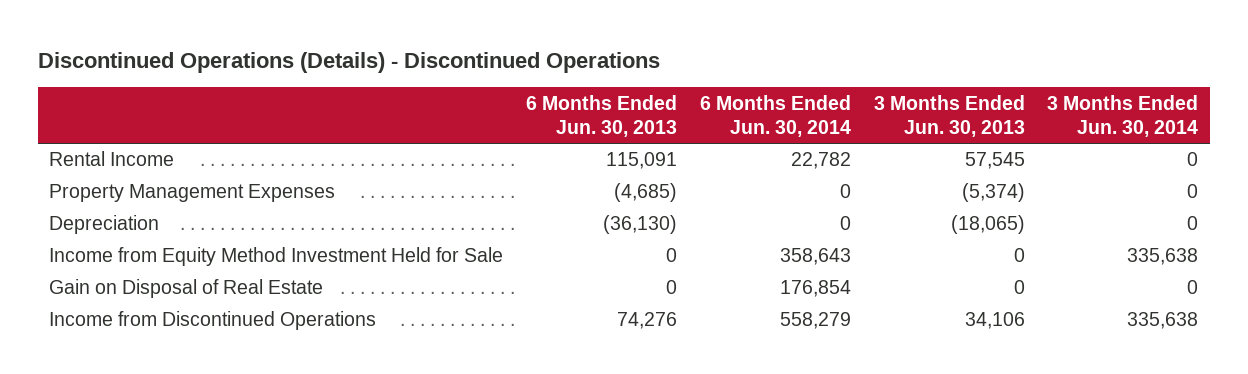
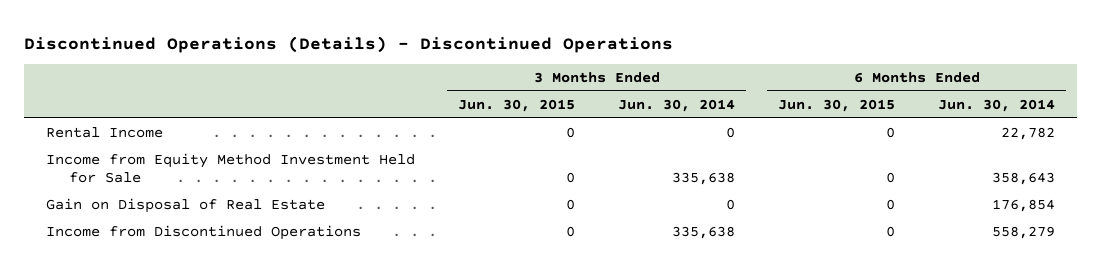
[526,94,678,138] 6 Months Ended Jun. 30, 2013 -> none
[873,94,1025,138] 3 Months Ended Jun. 30, 2013 -> none
none -> [458,98,576,112] Jun. 30, 2015
none -> [778,98,896,112] Jun. 30, 2015
[49,184,336,203] Property Management Expenses -> none
[49,215,160,235] Depreciation -> none

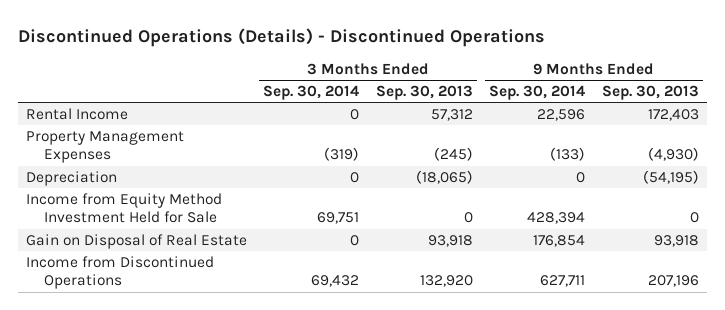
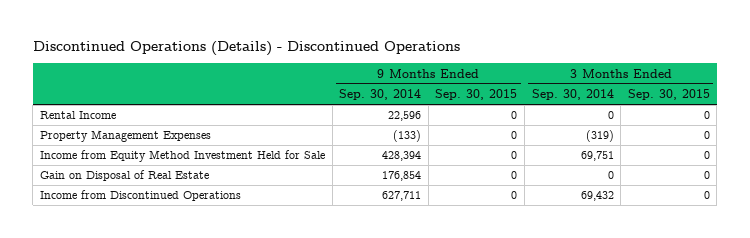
[375,85,473,101] Sep. 30, 2013 -> none
[601,85,699,101] Sep. 30, 2013 -> none
none -> [435,89,518,101] Sep. 30, 2015
none -> [627,89,710,101] Sep. 30, 2015
[25,171,117,187] Depreciation -> none

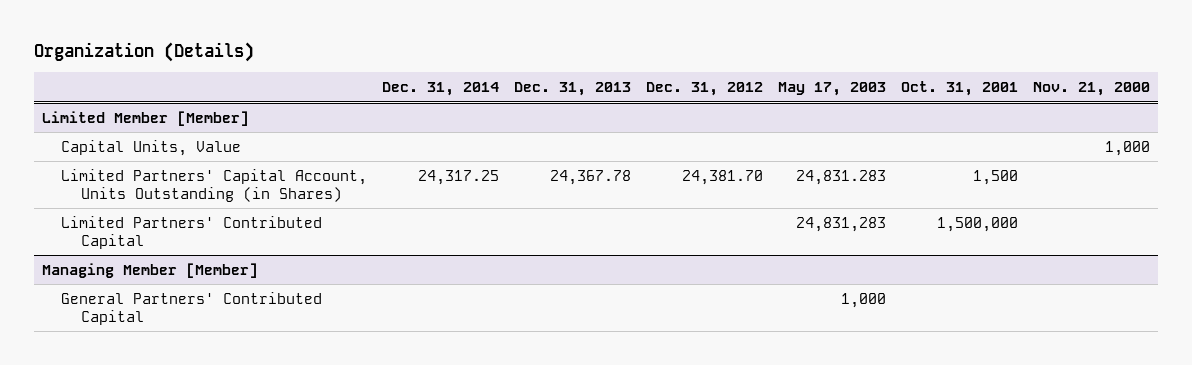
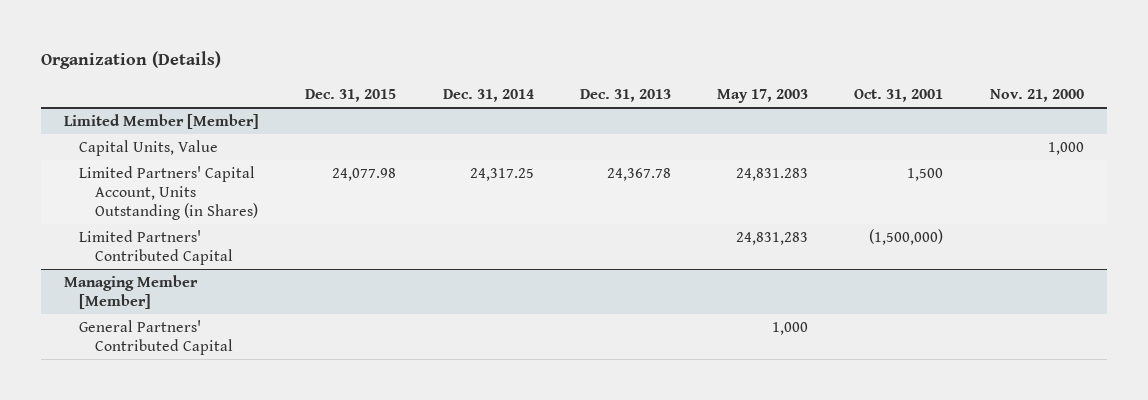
[646,82,764,97] Dec. 31, 2012 -> none
none -> [305,89,397,103] Dec. 31, 2015
[937,216,1019,232] 1,500,000 -> [869,228,944,245] (1,500,000)

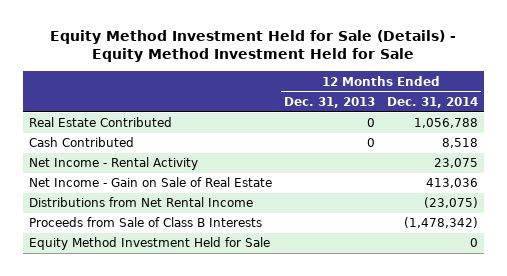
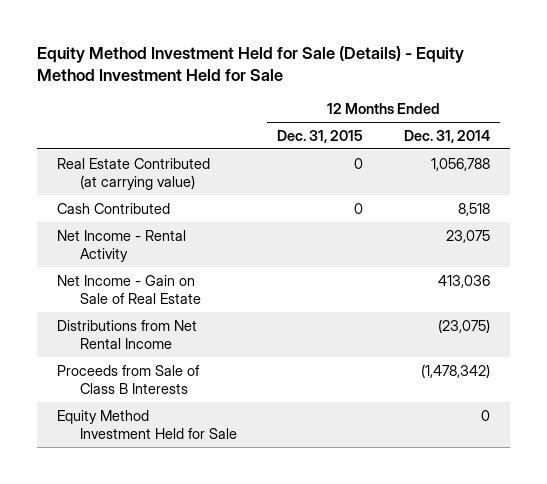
[283,96,375,108] Dec. 31, 2013 -> none
none -> [277,129,364,143] Dec. 31, 2015
[28,117,172,128] Real Estate Contributed -> [57,157,211,190] Real Estate Contributed (at carrying value)

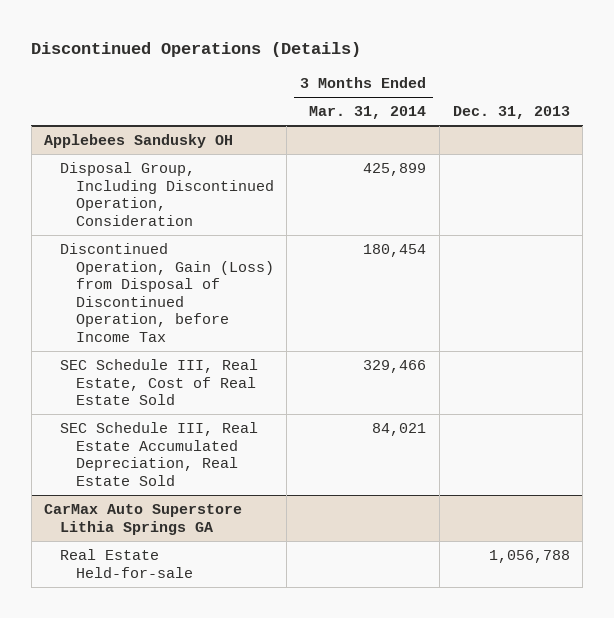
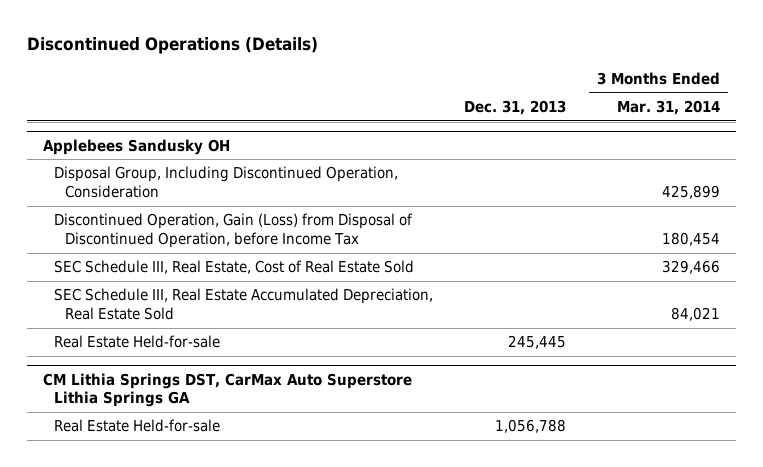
none -> [54,335,221,349] Real Estate Held-for-sale
[44,503,243,535] CarMax Auto Superstore Lithia Springs GA -> [42,372,412,408] CM Lithia Springs DST, CarMax Auto Superstore Lithia Springs GA

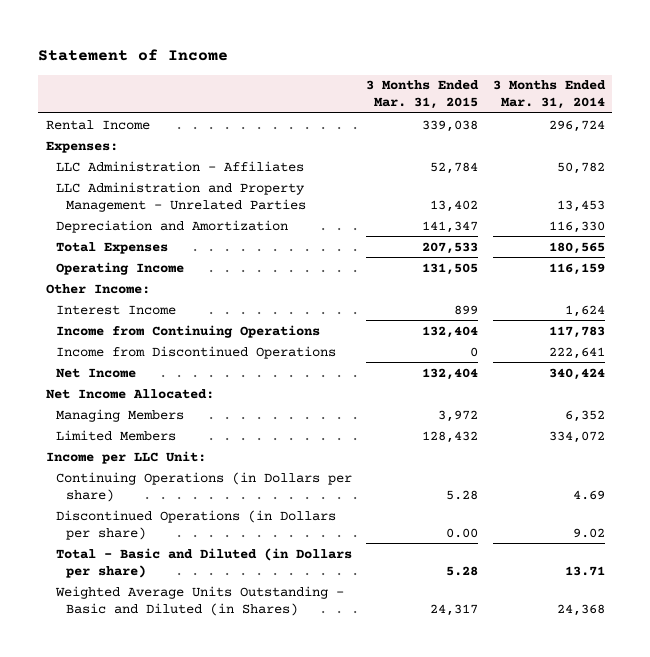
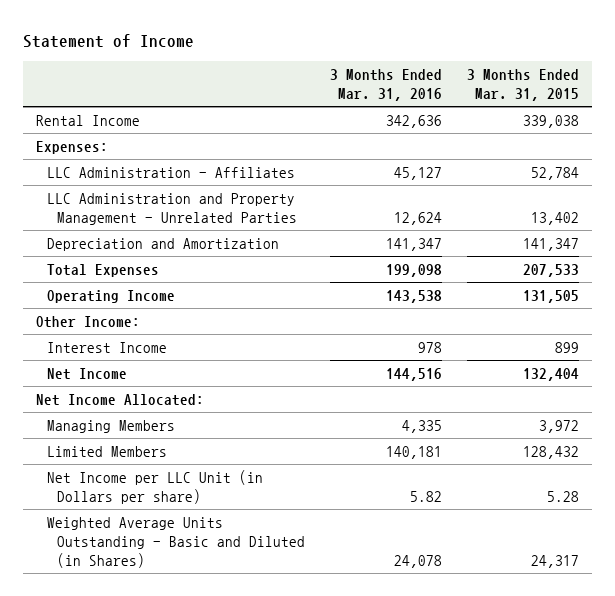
[492,80,606,110] 3 Months Ended Mar. 31, 2014 -> none
none -> [330,68,443,101] 3 Months Ended Mar. 31, 2016
[55,324,320,338] Income from Continuing Operations -> none
[55,345,336,359] Income from Discontinued Operations -> none
[45,450,206,464] Income per LLC Unit: -> none
[55,471,352,502] Continuing Operations (in Dollars per share) -> none
[55,509,336,540] Discontinued Operations (in Dollars per share) -> none
[55,547,352,578] Total - Basic and Diluted (in Dollars per share) -> [46,469,263,504] Net Income per LLC Unit (in Dollars per share)

